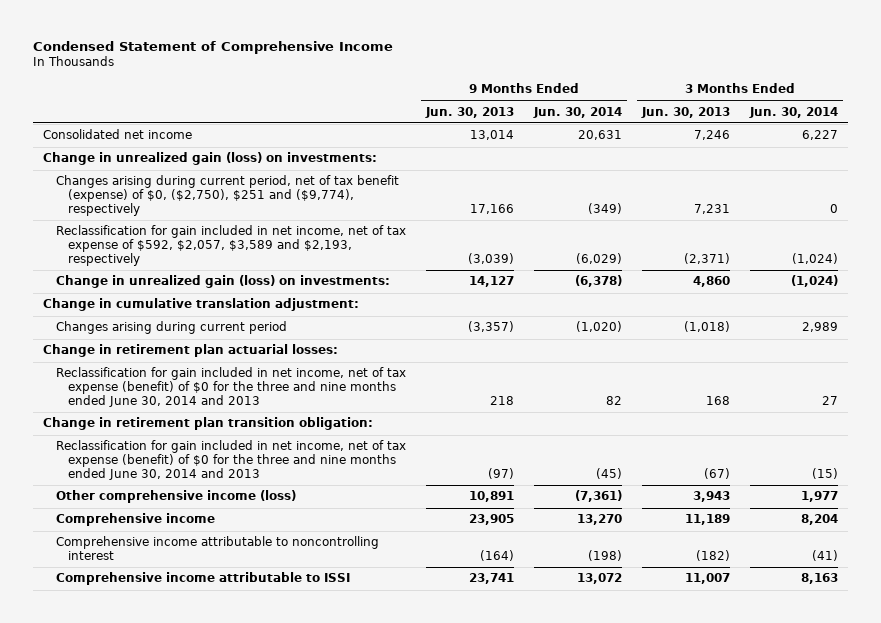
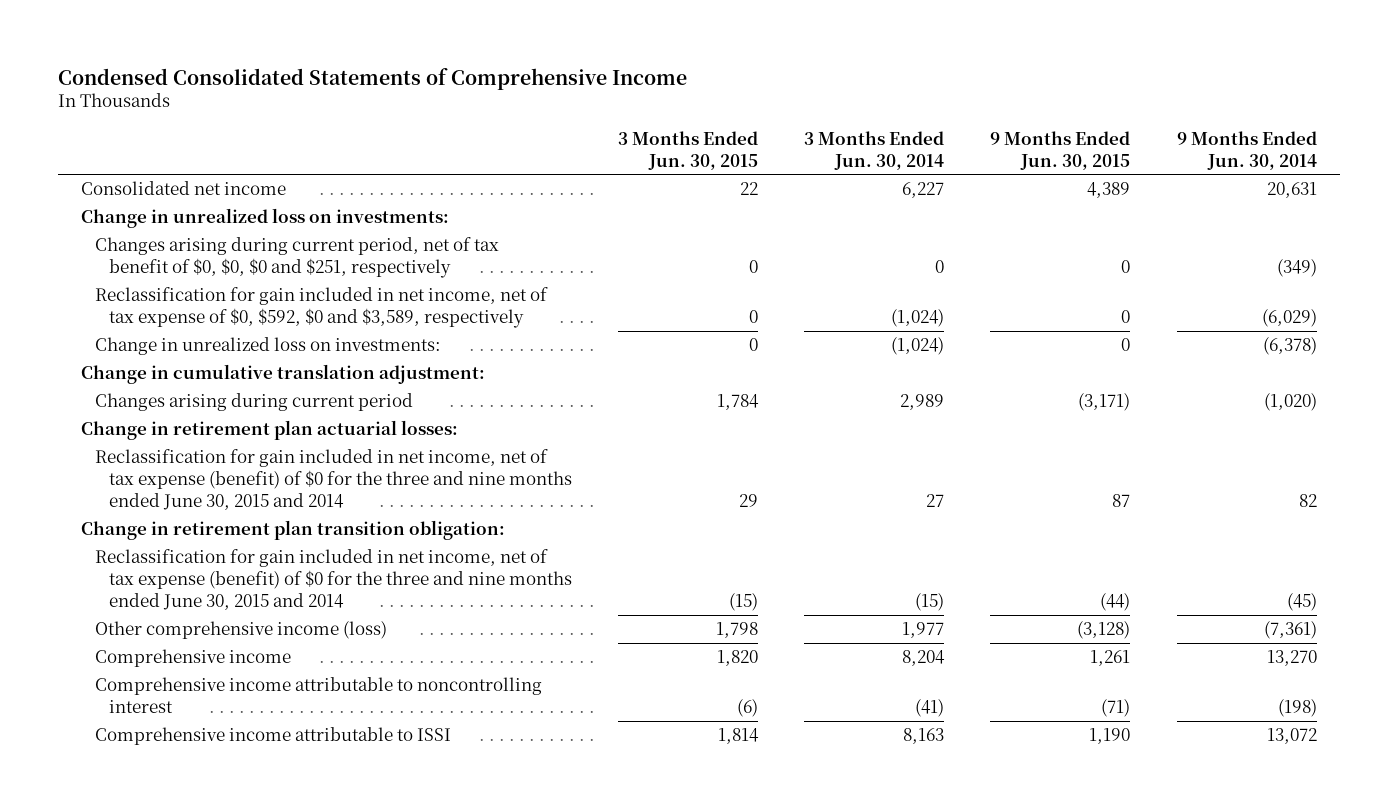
[33,41,394,55] Condensed Statement of Comprehensive Income -> [58,67,688,90] Condensed Consolidated Statements of Comprehensive Income
[424,106,514,118] Jun. 30, 2013 -> none
[640,106,730,118] Jun. 30, 2013 -> none
none -> [618,130,759,170] 3 Months Ended Jun. 30, 2015
none -> [990,130,1131,170] 9 Months Ended Jun. 30, 2015
[43,152,378,166] Change in unrealized gain (loss) on investments: -> [81,208,450,229] Change in unrealized loss on investments:
[55,175,399,216] Changes arising during current period, net of tax benefit (expense) of $0, ($2,750), $251 and ($9,774), respectively -> [95,237,500,279] Changes arising during current period, net of tax benefit of $0, $0, $0 and $251, respectively
[55,225,406,266] Reclassification for gain included in net income, net of tax expense of $592, $2,057, $3,589 and $2,193, respectively -> [95,287,549,329] Reclassification for gain included in net income, net of tax expense of $0, $592, $0 and $3,589, respectively
[55,275,390,289] Change in unrealized gain (loss) on investments: -> [95,337,442,356] Change in unrealized loss on investments:
[55,367,406,407] Reclassification for gain included in net income, net of tax expense (benefit) of $0 for the three and nine months ended June 30, 2014 and 2013 -> [95,449,572,511] Reclassification for gain included in net income, net of tax expense (benefit) of $0 for the three and nine months ended June 30, 2015 and 2014
[55,440,406,480] Reclassification for gain included in net income, net of tax expense (benefit) of $0 for the three and nine months ended June 30, 2014 and 2013 -> [95,549,572,611] Reclassification for gain included in net income, net of tax expense (benefit) of $0 for the three and nine months ended June 30, 2015 and 2014

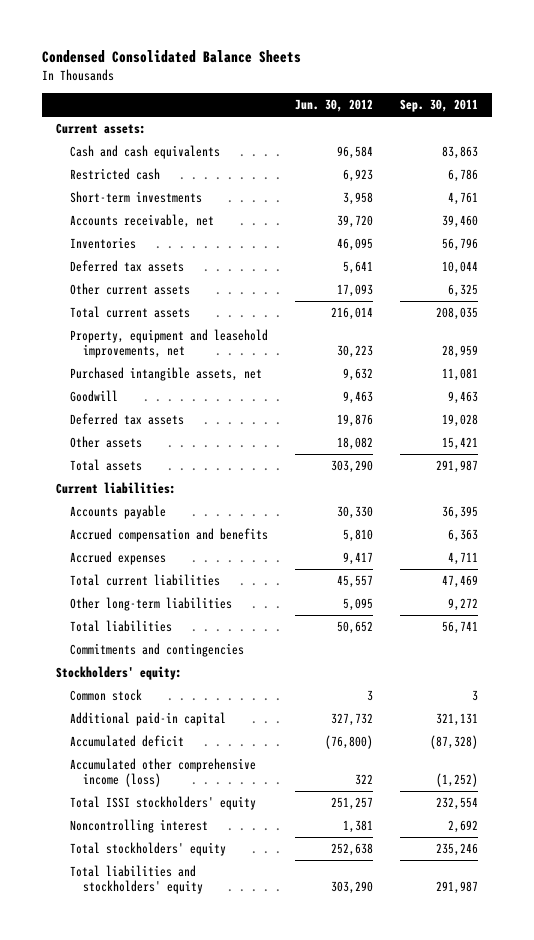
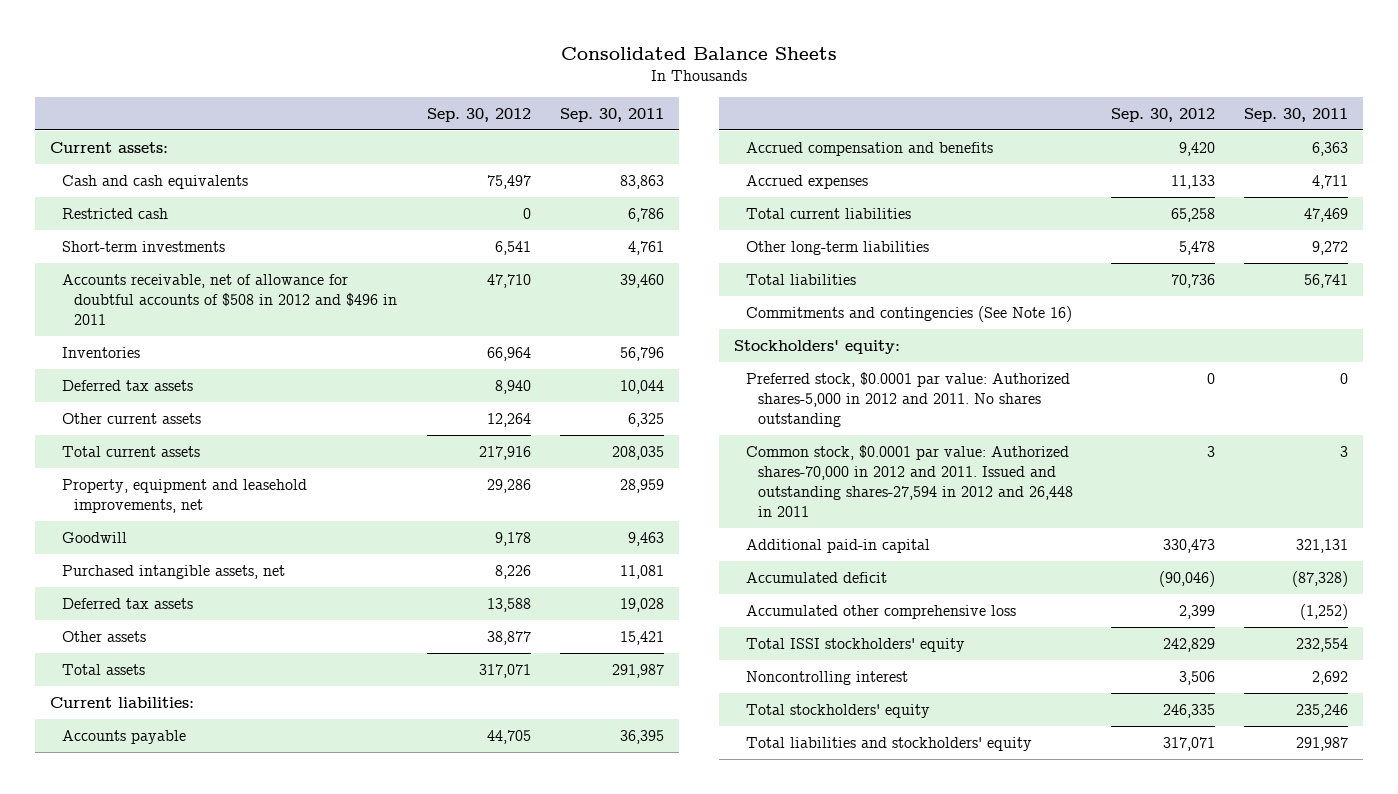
[41,50,301,64] Condensed Consolidated Balance Sheets -> [561,46,838,60] Consolidated Balance Sheets
[294,98,373,112] Jun. 30, 2012 -> none
none -> [426,108,531,123] Sep. 30, 2012
[69,214,214,229] Accounts receivable, net -> [62,273,398,326] Accounts receivable, net of allowance for doubtful accounts of $508 in 2012 and $496 in 2011
[69,367,262,382] Purchased intangible assets, net -> [62,564,286,579] Purchased intangible assets, net
[69,643,244,658] Commitments and contingencies -> [745,305,1072,322] Commitments and contingencies (See Note 16)
none -> [745,371,1070,428] Preferred stock, $0.0001 par value: Authorized shares-5,000 in 2012 and 2011. No shares outstanding
[69,689,142,702] Common stock -> [745,444,1073,518] Common stock, $0.0001 par value: Authorized shares-70,000 in 2012 and 2011. Issued and outstanding shares-27,594 in 2012 and 26,448 in 2011
[69,758,256,788] Accumulated other comprehensive income (loss) -> [745,604,1016,619] Accumulated other comprehensive loss

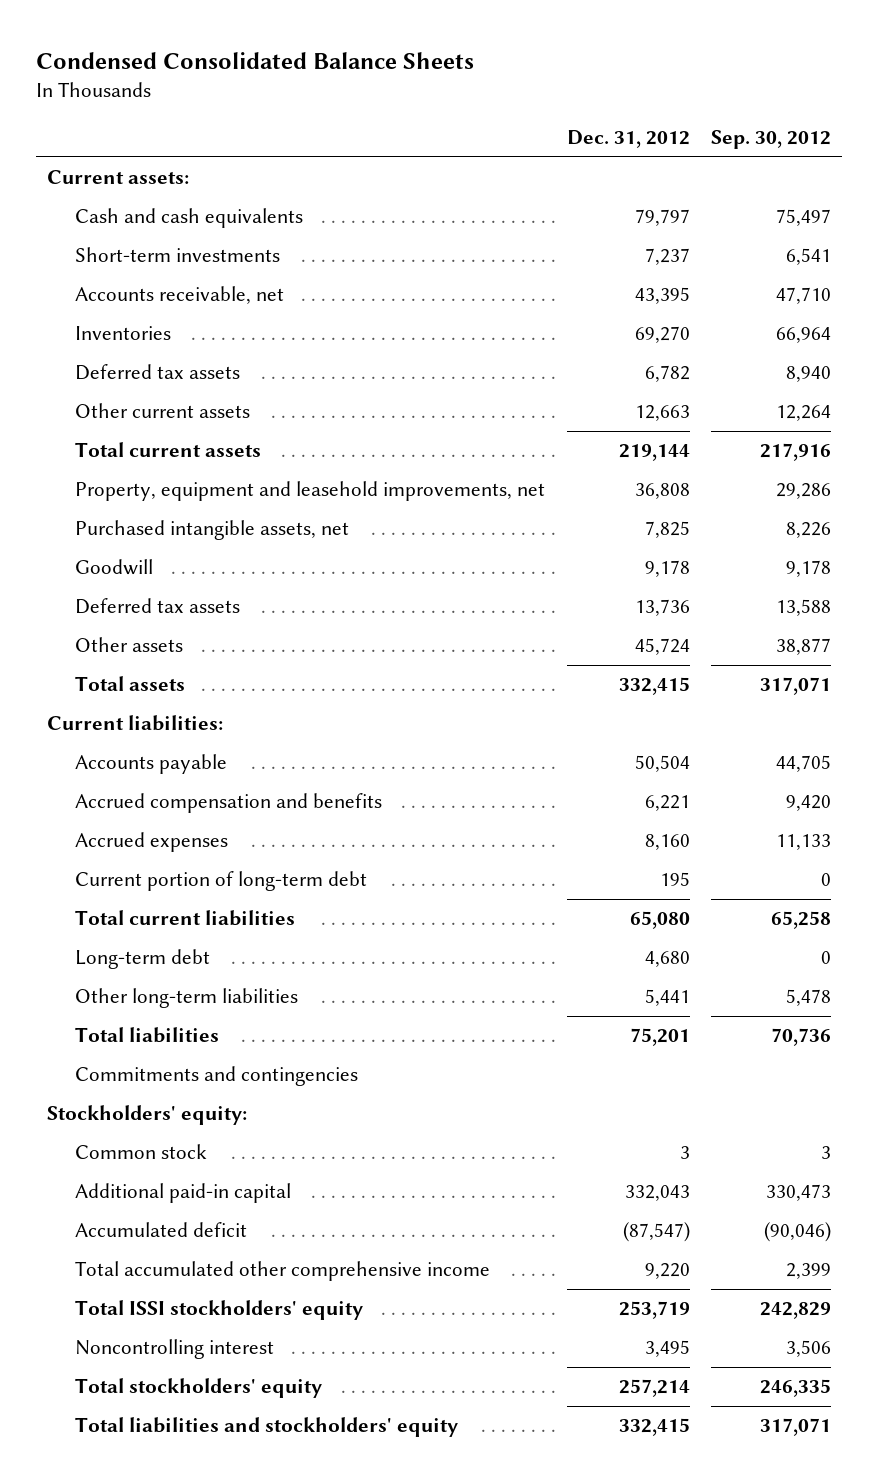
[561,46,838,60] Consolidated Balance Sheets -> [36,51,475,69] Condensed Consolidated Balance Sheets
[560,108,665,123] Sep. 30, 2011 -> none
none -> [566,130,690,149] Dec. 31, 2012
[62,207,169,219] Restricted cash -> none
[62,273,398,326] Accounts receivable, net of allowance for doubtful accounts of $508 in 2012 and $496 in 2011 -> [75,286,285,305] Accounts receivable, net
[62,531,128,543] Goodwill -> [75,559,154,576] Goodwill
none -> [75,871,368,892] Current portion of long-term debt
none -> [75,949,211,970] Long-term debt
[745,305,1072,322] Commitments and contingencies (See Note 16) -> [75,1066,359,1087] Commitments and contingencies
[745,371,1070,428] Preferred stock, $0.0001 par value: Authorized shares-5,000 in 2012 and 2011. No shares outstanding -> none
[745,444,1073,518] Common stock, $0.0001 par value: Authorized shares-70,000 in 2012 and 2011. Issued and outstanding shares-27,594 in 2012 and 26,448 in 2011 -> [75,1144,208,1160] Common stock
[745,604,1016,619] Accumulated other comprehensive loss -> [75,1261,491,1282] Total accumulated other comprehensive income

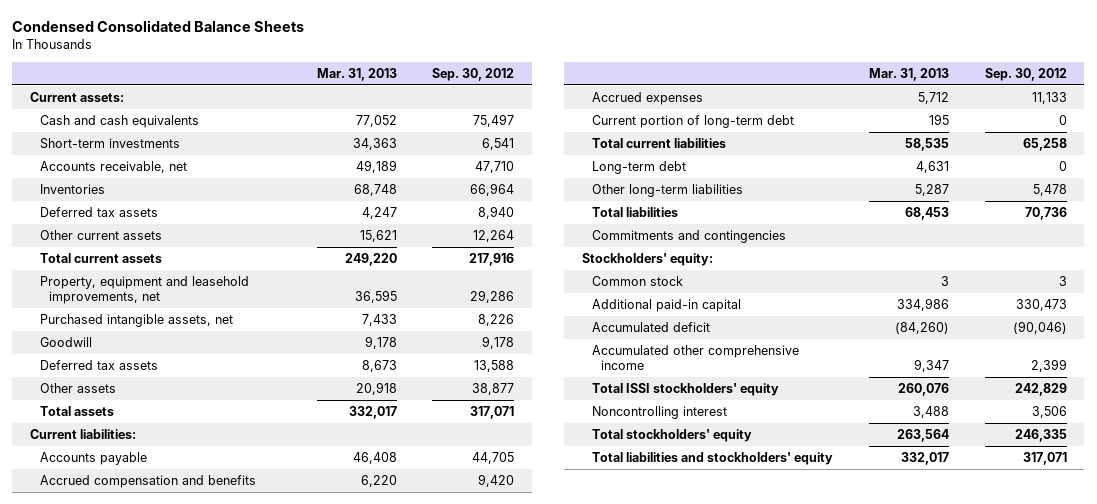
[566,130,690,149] Dec. 31, 2012 -> none
none -> [316,68,397,82] Mar. 31, 2013
[75,1261,491,1282] Total accumulated other comprehensive income -> [591,345,799,371] Accumulated other comprehensive income

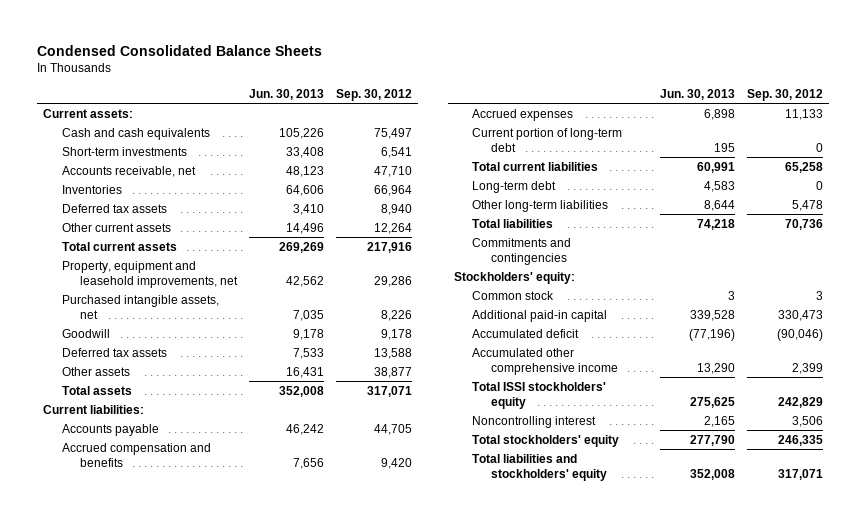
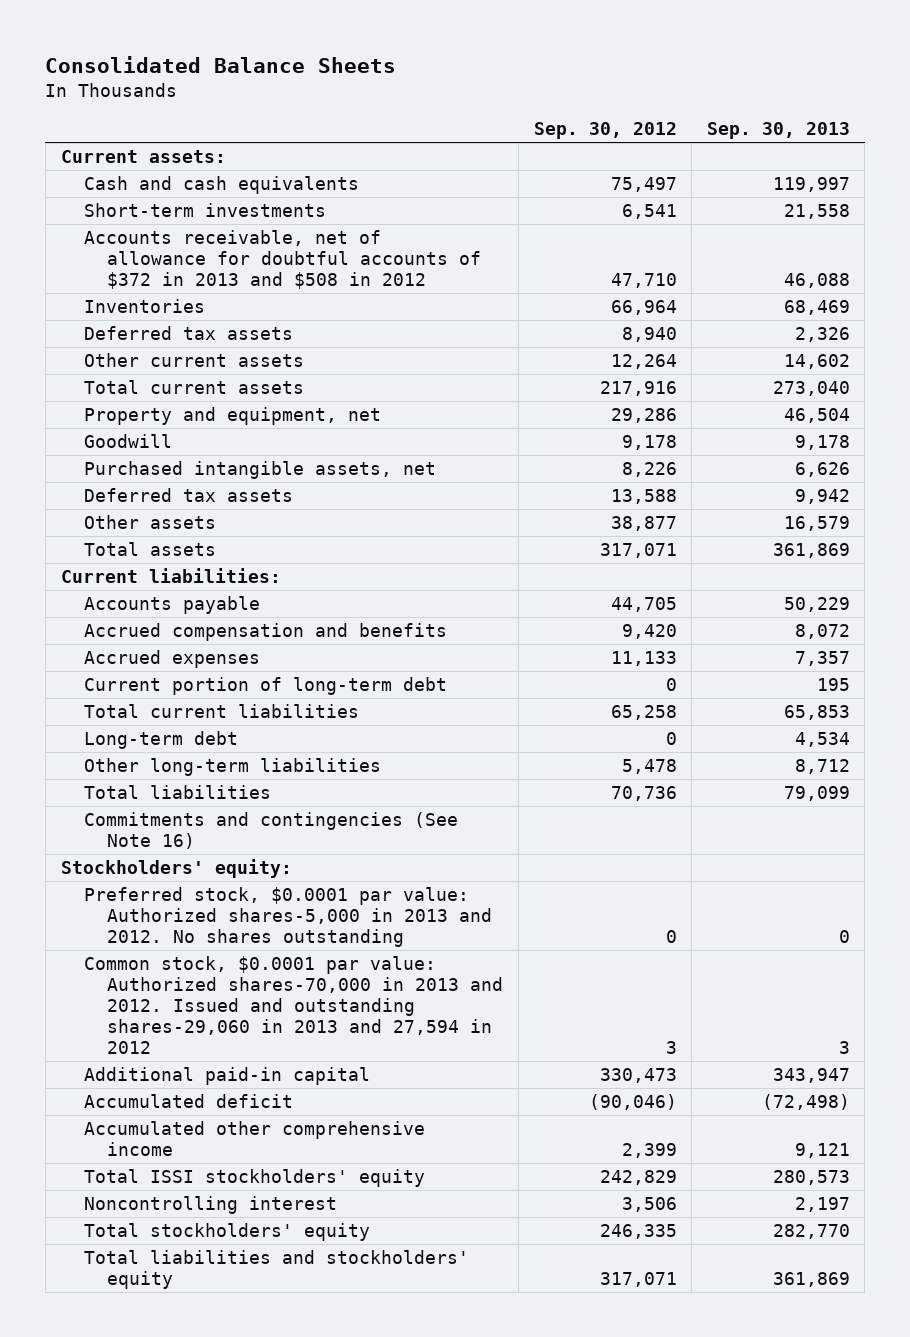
[37,44,323,56] Condensed Consolidated Balance Sheets -> [45,56,397,74] Consolidated Balance Sheets
[248,88,324,100] Jun. 30, 2013 -> none
none -> [706,122,850,140] Sep. 30, 2013
[61,165,196,177] Accounts receivable, net -> [83,230,482,290] Accounts receivable, net of allowance for doubtful accounts of $372 in 2013 and $508 in 2012
[61,260,238,288] Property, equipment and leasehold improvements, net -> [83,407,381,426] Property and equipment, net
[61,294,219,319] Purchased intangible assets, net -> [83,461,436,480] Purchased intangible assets, net
[472,237,572,265] Commitments and contingencies -> [83,812,458,850] Commitments and contingencies (See Note 16)
none -> [83,887,493,948] Preferred stock, $0.0001 par value: Authorized shares-5,000 in 2013 and 2012. No shares outstanding
[472,290,555,300] Common stock -> [83,956,504,1055] Common stock, $0.0001 par value: Authorized shares-70,000 in 2013 and 2012. Issued and outstanding shares-29,060 in 2013 and 27,594 in 2012

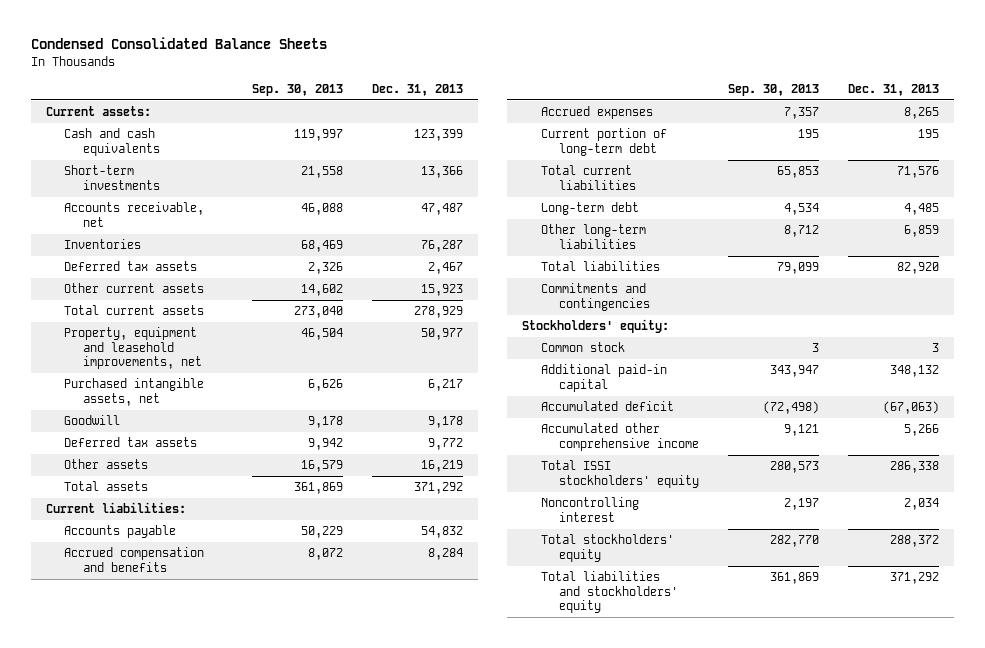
[45,56,397,74] Consolidated Balance Sheets -> [30,37,327,50] Condensed Consolidated Balance Sheets
[533,122,677,140] Sep. 30, 2012 -> none
none -> [371,83,463,96] Dec. 31, 2013
[83,230,482,290] Accounts receivable, net of allowance for doubtful accounts of $372 in 2013 and $508 in 2012 -> [64,202,205,227] Accounts receivable, net
[83,407,381,426] Property and equipment, net -> [64,327,202,370] Property, equipment and leasehold improvements, net
[83,434,172,449] Goodwill -> [64,415,121,426] Goodwill
[83,812,458,850] Commitments and contingencies (See Note 16) -> [540,283,651,311] Commitments and contingencies
[83,887,493,948] Preferred stock, $0.0001 par value: Authorized shares-5,000 in 2013 and 2012. No shares outstanding -> none
[83,956,504,1055] Common stock, $0.0001 par value: Authorized shares-70,000 in 2013 and 2012. Issued and outstanding shares-29,060 in 2013 and 27,594 in 2012 -> [540,342,625,353] Common stock

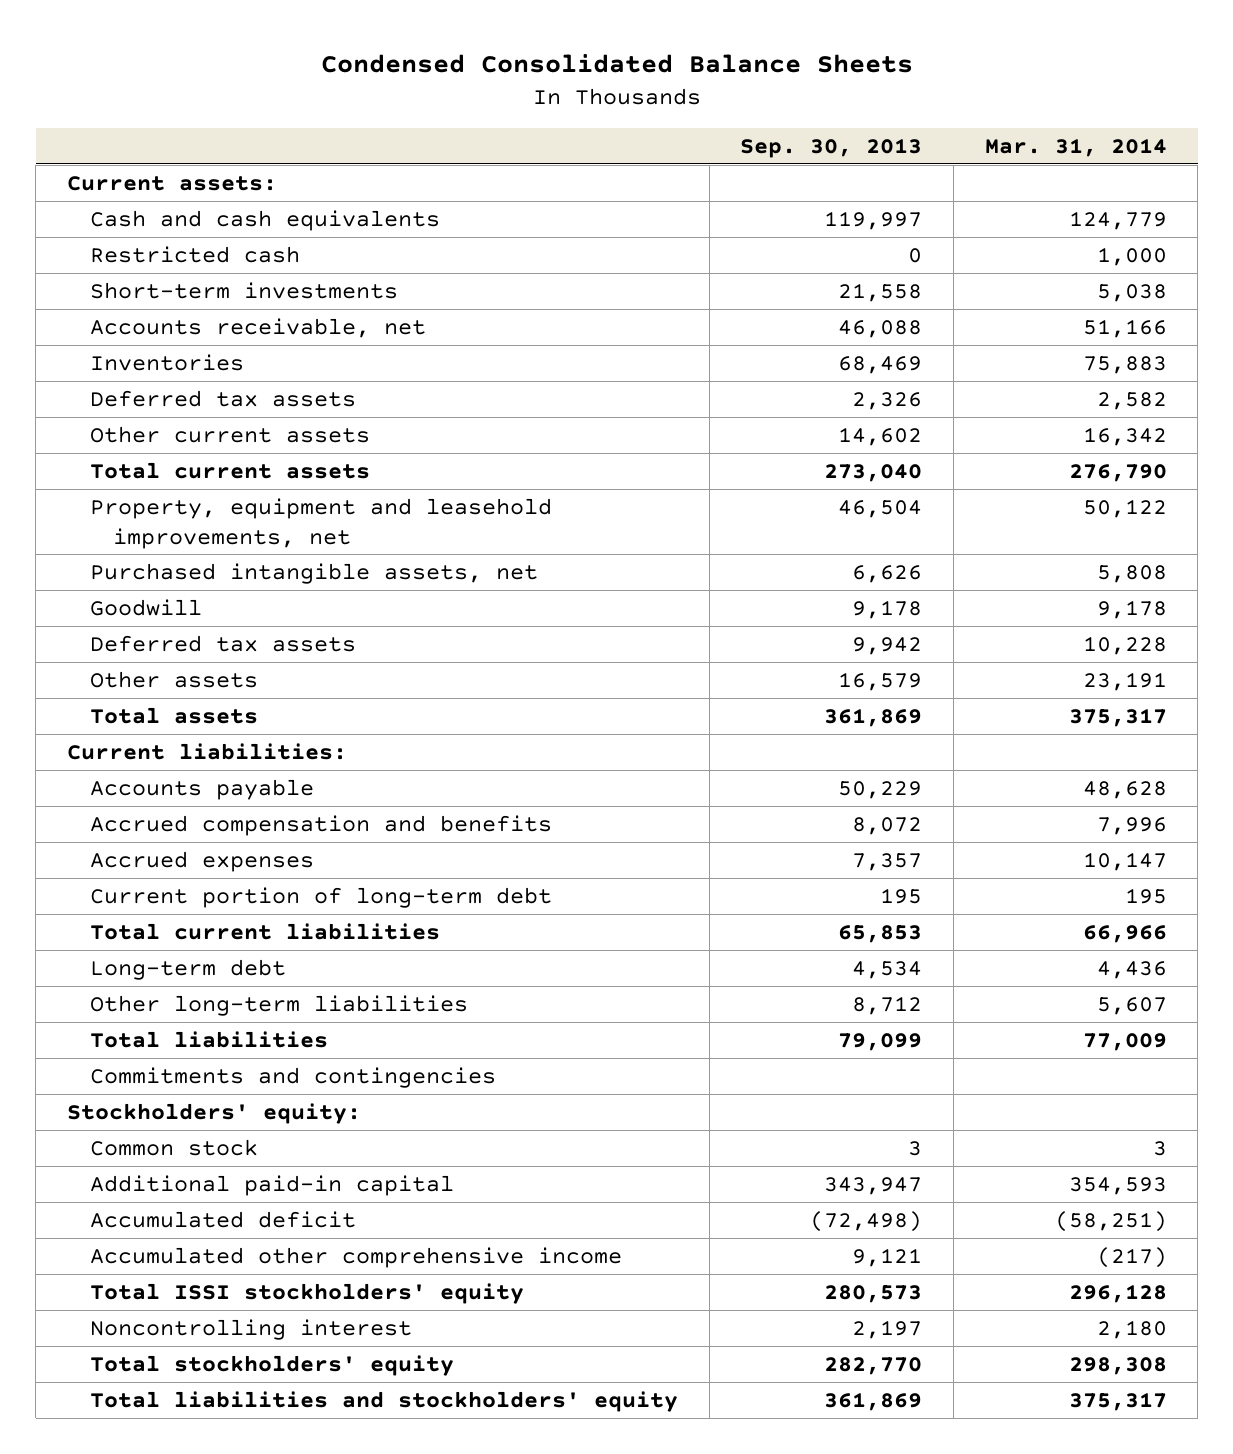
[371,83,463,96] Dec. 31, 2013 -> none
none -> [984,137,1167,157] Mar. 31, 2014
none -> [89,245,300,263] Restricted cash

